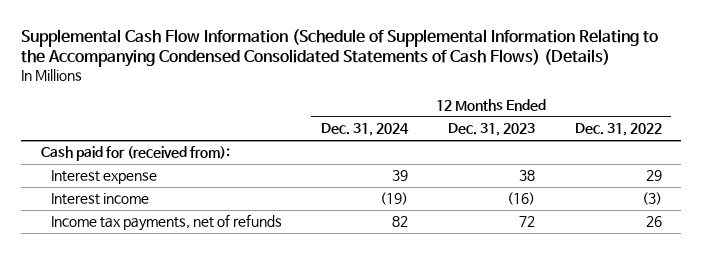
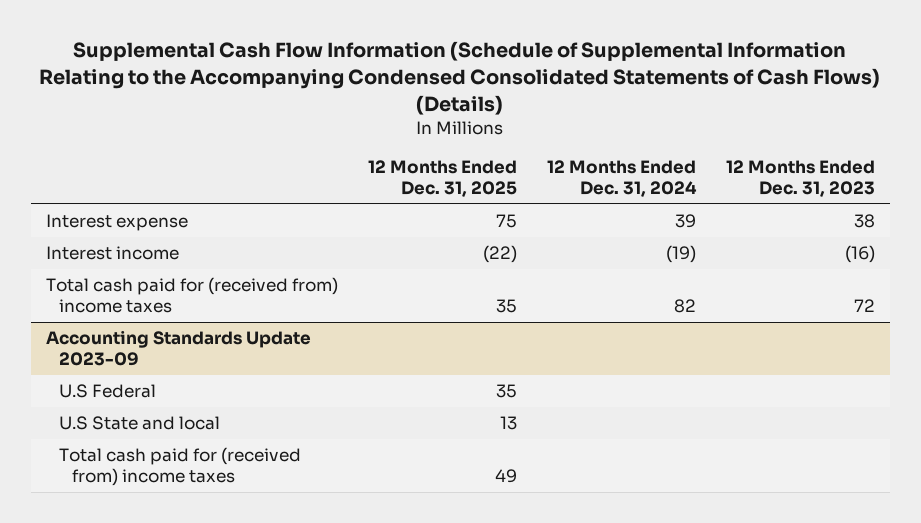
[574,123,662,137] Dec. 31, 2022 -> none
none -> [367,159,517,198] 12 Months Ended Dec. 31, 2025
[40,146,230,162] Cash paid for (received from): -> none
[50,214,282,232] Income tax payments, net of refunds -> [45,277,338,314] Total cash paid for (received from) income taxes
none -> [45,330,311,367] Accounting Standards Update 2023-09
none -> [58,384,156,399] U.S Federal
none -> [58,416,220,431] U.S State and local
none -> [58,447,301,487] Total cash paid for (received from) income taxes

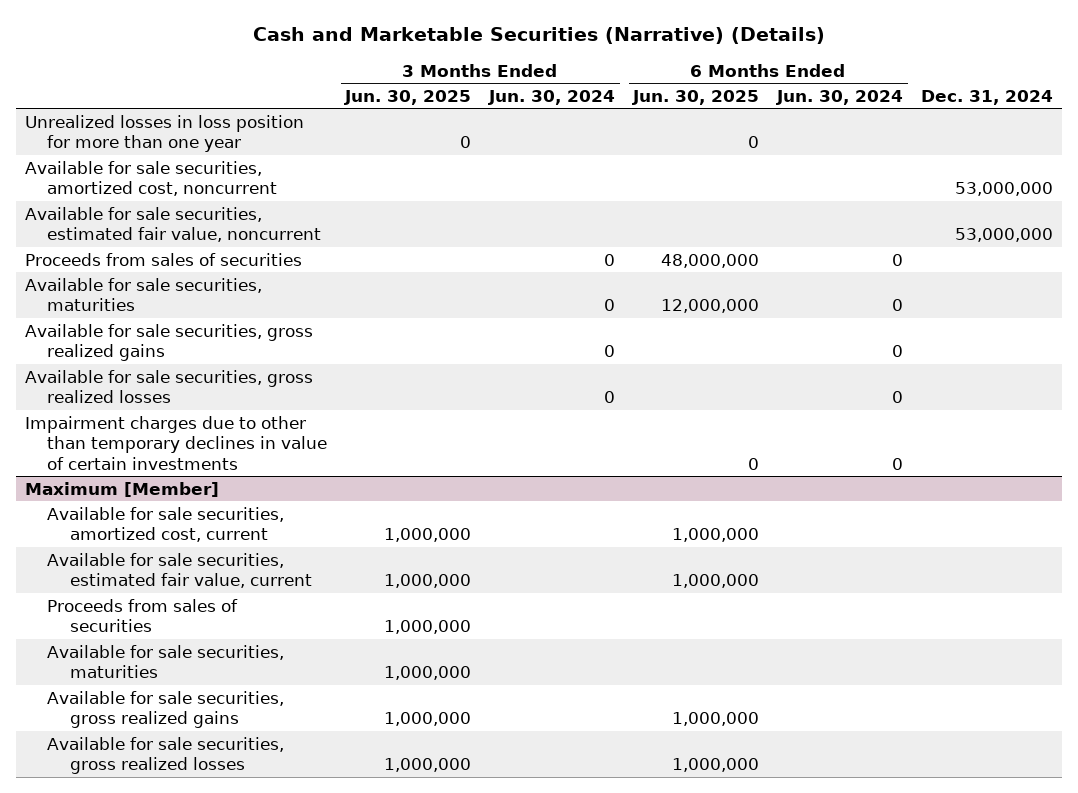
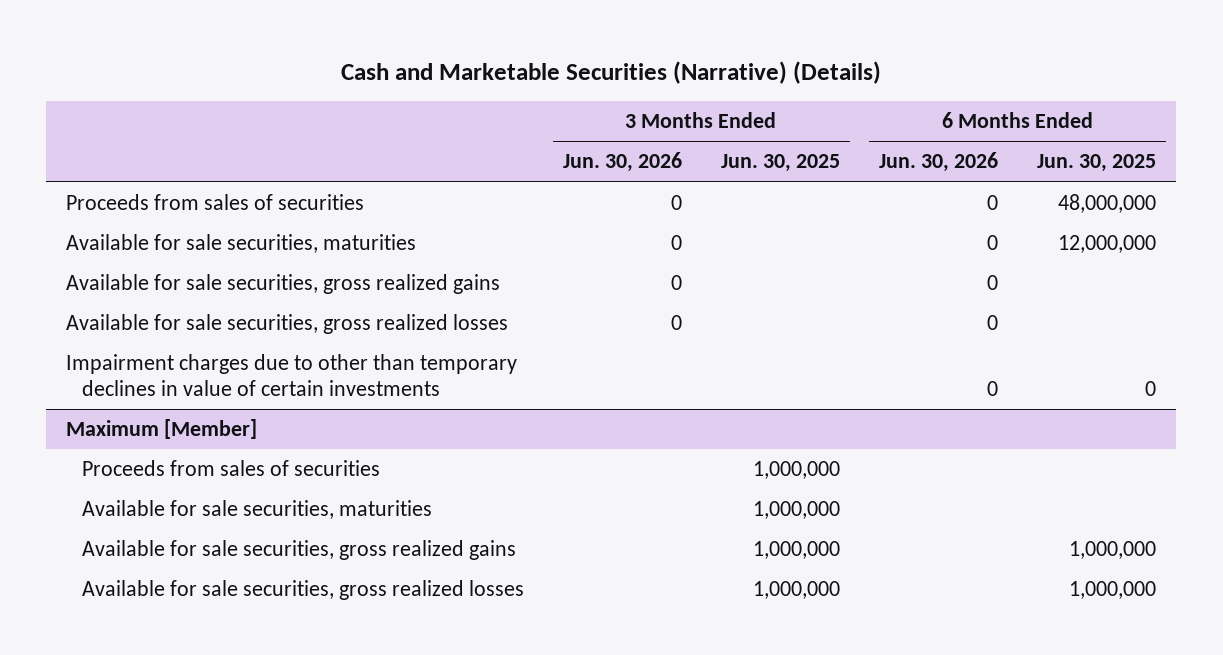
[488,89,616,105] Jun. 30, 2024 -> none
[776,89,904,105] Jun. 30, 2024 -> none
[921,89,1054,105] Dec. 31, 2024 -> none
none -> [562,152,682,173] Jun. 30, 2026
none -> [879,152,999,173] Jun. 30, 2026
[24,114,304,153] Unrealized losses in loss position for more than one year -> none
[24,160,278,197] Available for sale securities, amortized cost, noncurrent -> none
[24,206,322,243] Available for sale securities, estimated fair value, noncurrent -> none
[47,506,285,543] Available for sale securities, amortized cost, current -> none
[47,552,312,589] Available for sale securities, estimated fair value, current -> none

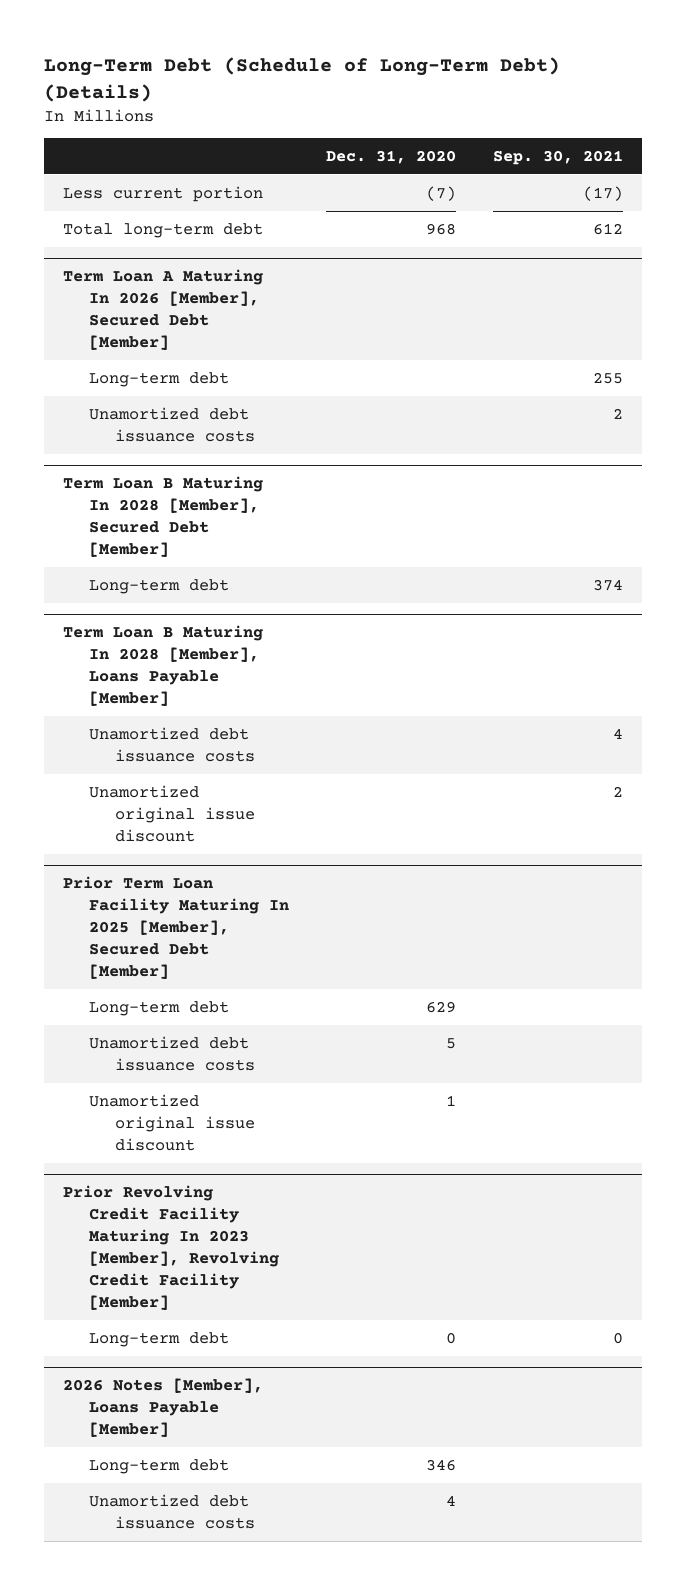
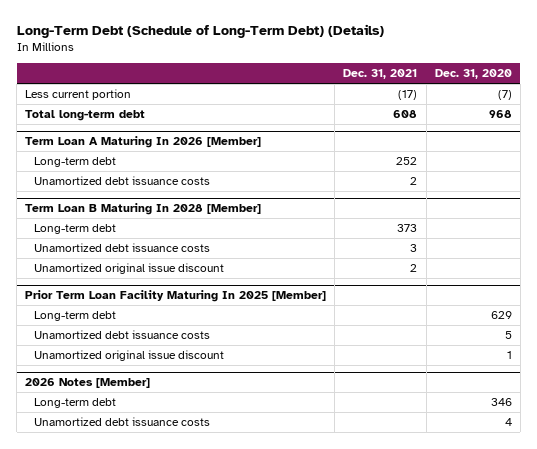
[493,150,624,166] Sep. 30, 2021 -> none
none -> [343,69,418,80] Dec. 31, 2021
[63,268,264,350] Term Loan A Maturing In 2026 [Member], Secured Debt [Member] -> [25,136,262,149] Term Loan A Maturing In 2026 [Member]
[63,475,264,557] Term Loan B Maturing In 2028 [Member], Secured Debt [Member] -> none
[88,578,229,594] Long-term debt -> none
[63,624,264,706] Term Loan B Maturing In 2028 [Member], Loans Payable [Member] -> [25,203,262,216] Term Loan B Maturing In 2028 [Member]
none -> [33,223,116,234] Long-term debt
[63,875,289,979] Prior Term Loan Facility Maturing In 2025 [Member], Secured Debt [Member] -> [25,290,327,303] Prior Term Loan Facility Maturing In 2025 [Member]
[63,1184,279,1310] Prior Revolving Credit Facility Maturing In 2023 [Member], Revolving Credit Facility [Member] -> none
[88,1331,229,1347] Long-term debt -> none
[63,1377,264,1437] 2026 Notes [Member], Loans Payable [Member] -> [25,378,151,389] 2026 Notes [Member]

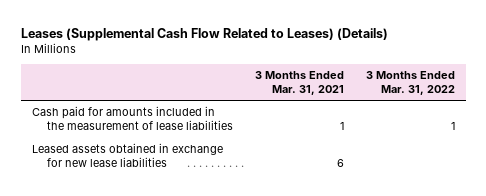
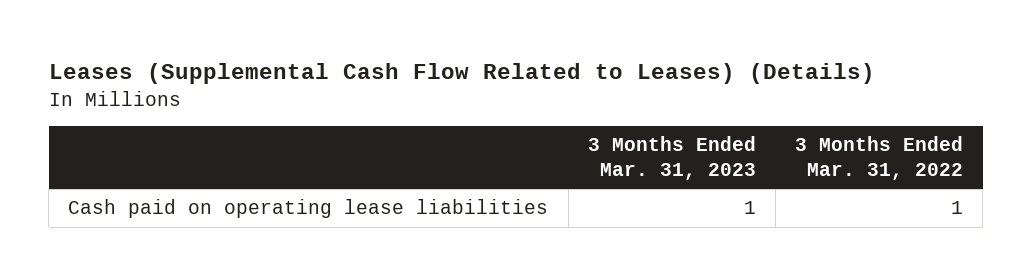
[255,71,345,96] 3 Months Ended Mar. 31, 2021 -> none
none -> [587,135,756,181] 3 Months Ended Mar. 31, 2023
[31,143,223,168] Leased assets obtained in exchange for new lease liabilities -> none
[31,106,234,131] Cash paid for amounts included in the measurement of lease liabilities -> [68,199,549,219] Cash paid on operating lease liabilities

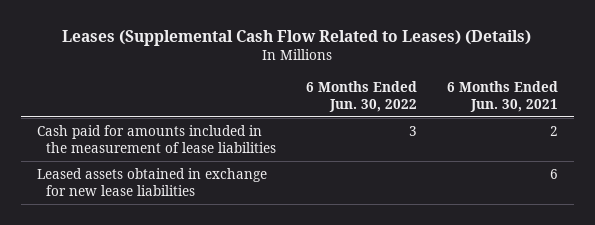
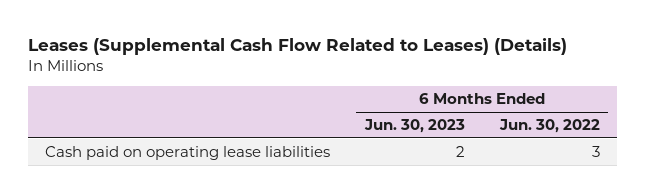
[447,80,559,112] 6 Months Ended Jun. 30, 2021 -> none
none -> [363,119,465,134] Jun. 30, 2023
[36,167,267,196] Leased assets obtained in exchange for new lease liabilities -> none
[36,124,276,153] Cash paid for amounts included in the measurement of lease liabilities -> [45,146,331,161] Cash paid on operating lease liabilities

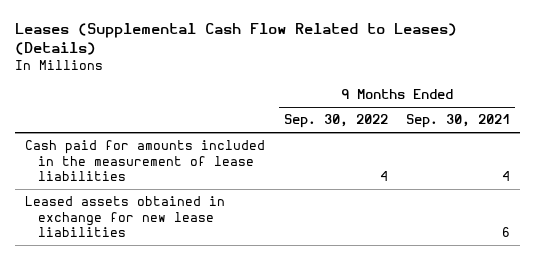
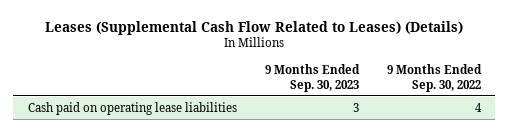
[406,114,511,129] Sep. 30, 2021 -> none
none -> [264,64,360,92] 9 Months Ended Sep. 30, 2023
[24,196,225,237] Leased assets obtained in exchange for new lease liabilities -> none
[24,140,265,181] Cash paid for amounts included in the measurement of lease liabilities -> [27,102,237,116] Cash paid on operating lease liabilities

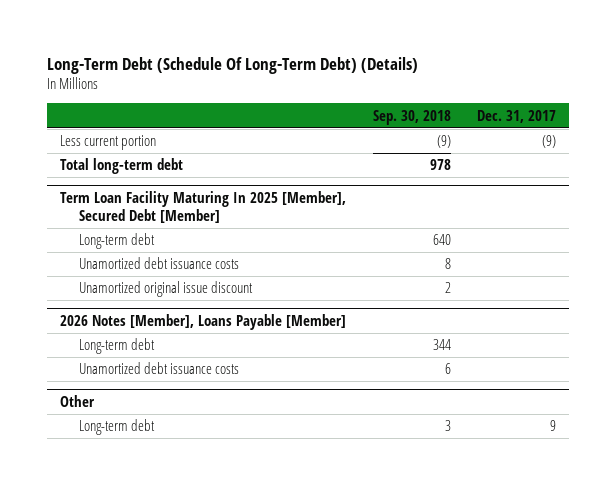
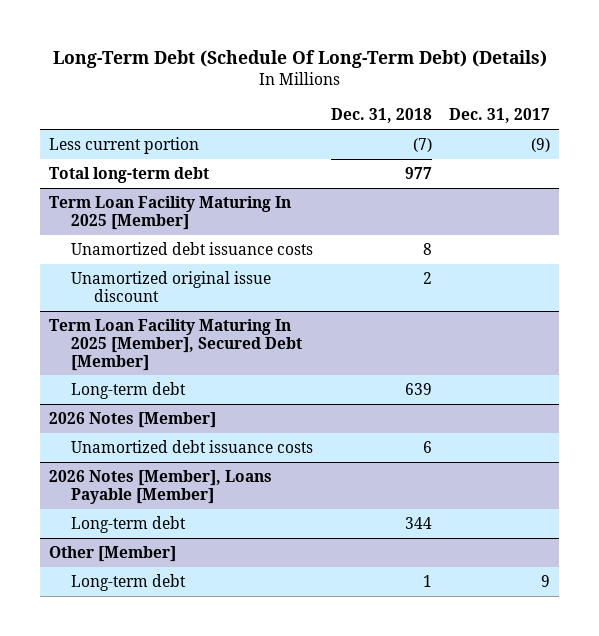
[372,109,451,125] Sep. 30, 2018 -> none
none -> [330,108,432,124] Dec. 31, 2018
none -> [48,195,291,230] Term Loan Facility Maturing In 2025 [Member]
none -> [71,241,314,255] Unamortized debt issuance costs
none -> [71,270,272,302] Unamortized original issue discount
[79,257,240,270] Unamortized debt issuance costs -> none
[79,281,254,298] Unamortized original issue discount -> none
none -> [48,411,216,428] 2026 Notes [Member]
none -> [71,439,314,453] Unamortized debt issuance costs
[79,362,240,375] Unamortized debt issuance costs -> none
[60,395,96,408] Other -> [48,545,176,562] Other [Member]

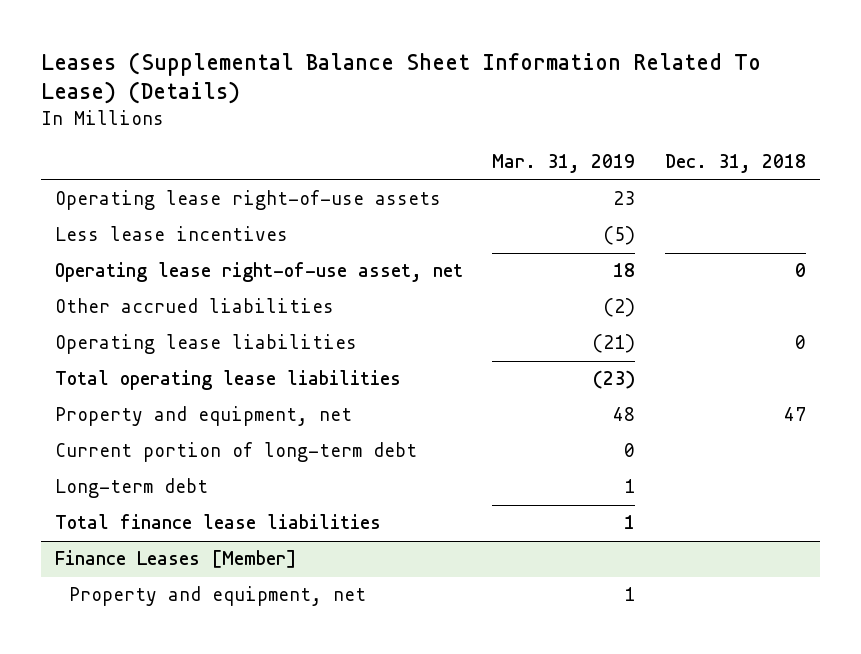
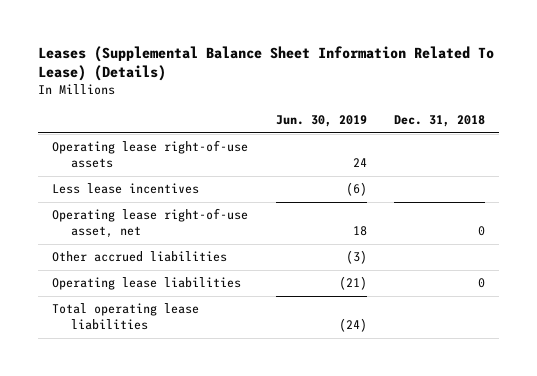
[492,154,636,174] Mar. 31, 2019 -> none
none -> [275,115,367,128] Jun. 30, 2019
[55,406,353,427] Property and equipment, net -> none
[55,442,418,463] Current portion of long-term debt -> none
[55,478,209,499] Long-term debt -> none
[55,514,382,530] Total finance lease liabilities -> none
[55,550,298,569] Finance Leases [Member] -> none
[68,586,366,607] Property and equipment, net -> none

